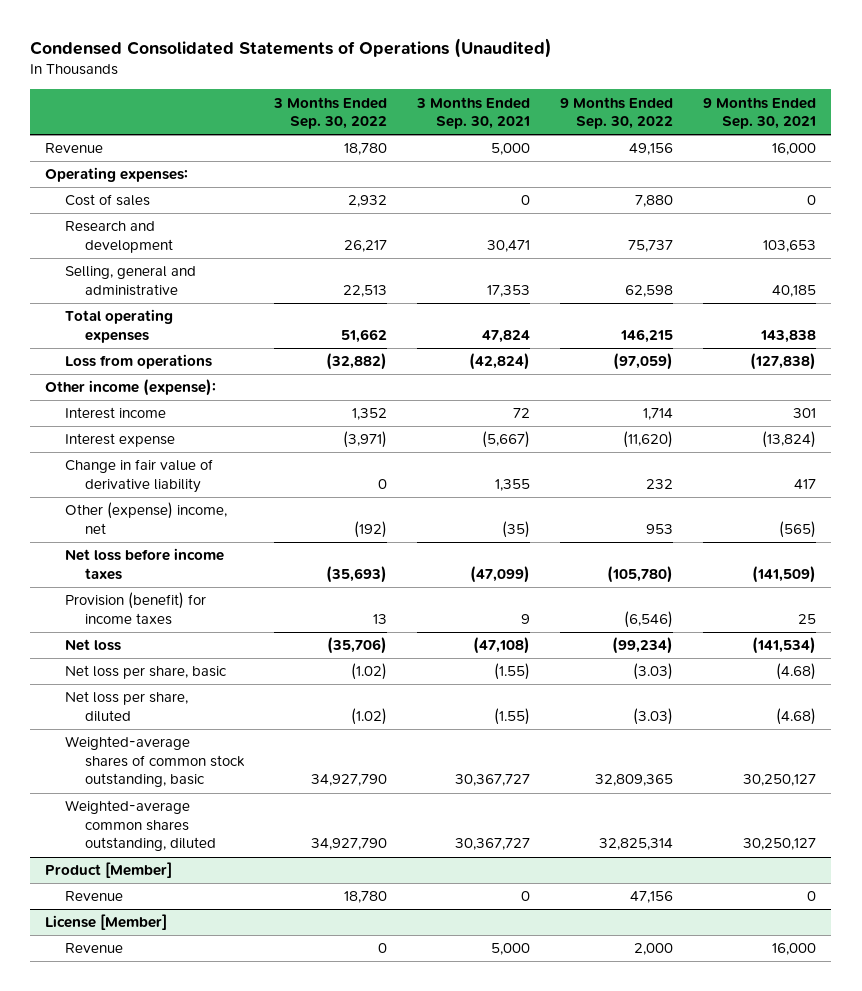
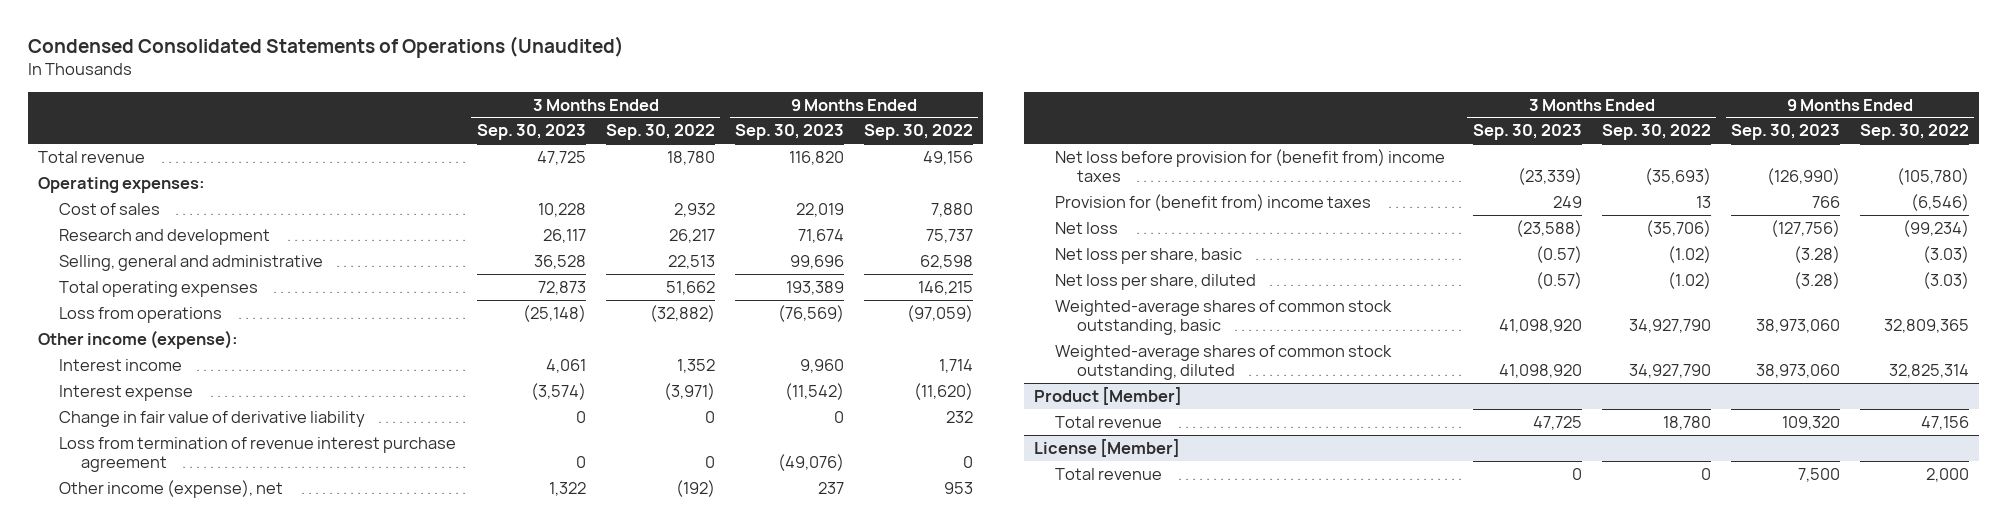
[416,96,531,130] 3 Months Ended Sep. 30, 2021 -> none
[703,96,817,130] 9 Months Ended Sep. 30, 2021 -> none
none -> [476,124,586,141] Sep. 30, 2023
none -> [734,124,844,141] Sep. 30, 2023
[45,143,104,154] Revenue -> [38,150,146,163] Total revenue
none -> [59,436,457,472] Loss from termination of revenue interest purchase agreement
[64,502,227,534] Other (expense) income, net -> [59,479,284,498] Other income (expense), net
[64,548,224,580] Net loss before income taxes -> [1055,148,1446,182] Net loss before provision for (benefit from) income taxes
[64,592,206,625] Provision (benefit) for income taxes -> [1055,193,1372,211] Provision for (benefit from) income taxes
[64,800,216,852] Weighted-average common shares outstanding, diluted -> [1055,344,1393,380] Weighted-average shares of common stock outstanding, diluted
[64,891,123,902] Revenue -> [1055,415,1163,428] Total revenue
[64,943,123,954] Revenue -> [1055,467,1163,480] Total revenue

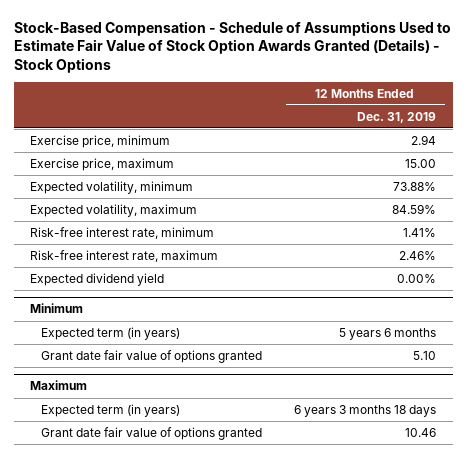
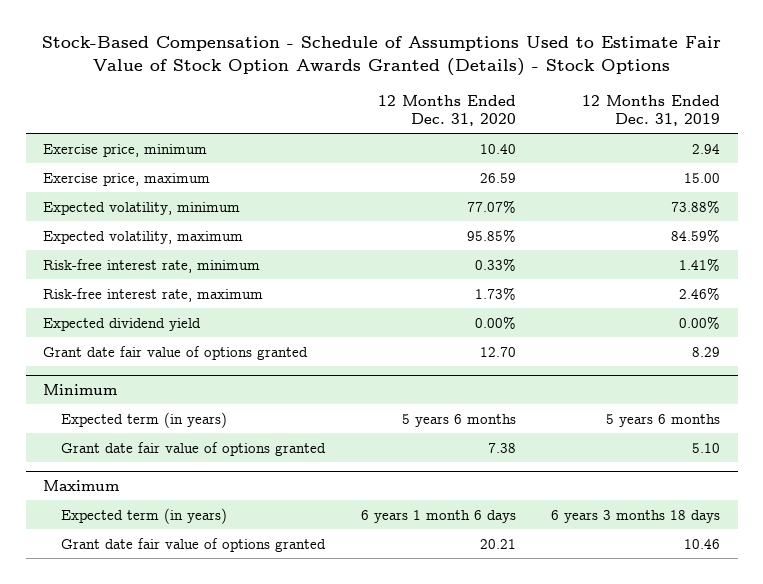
none -> [377,94,516,127] 12 Months Ended Dec. 31, 2020
none -> [43,345,309,360] Grant date fair value of options granted

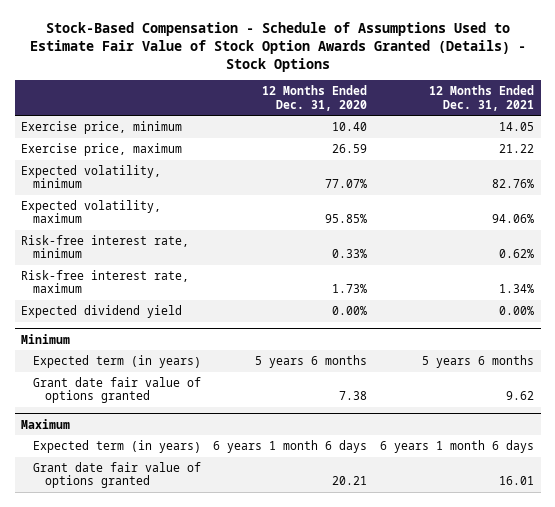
[582,94,721,127] 12 Months Ended Dec. 31, 2019 -> none
none -> [429,85,535,111] 12 Months Ended Dec. 31, 2021
[43,345,309,360] Grant date fair value of options granted -> none

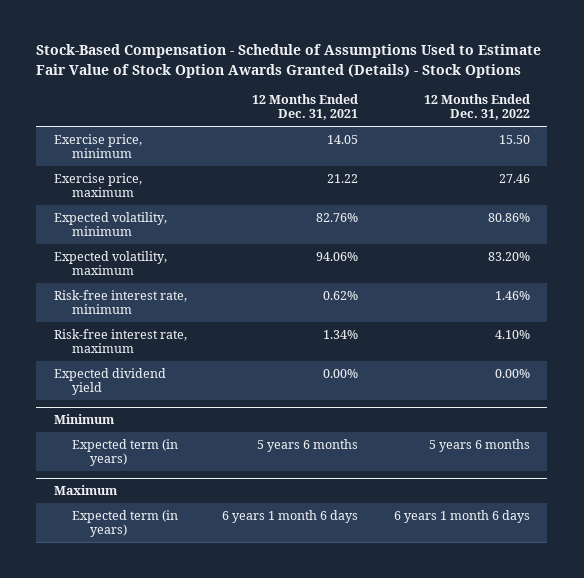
[262,85,368,111] 12 Months Ended Dec. 31, 2020 -> none
none -> [423,93,530,121] 12 Months Ended Dec. 31, 2022
[32,376,201,404] Grant date fair value of options granted -> none
[32,461,201,489] Grant date fair value of options granted -> none

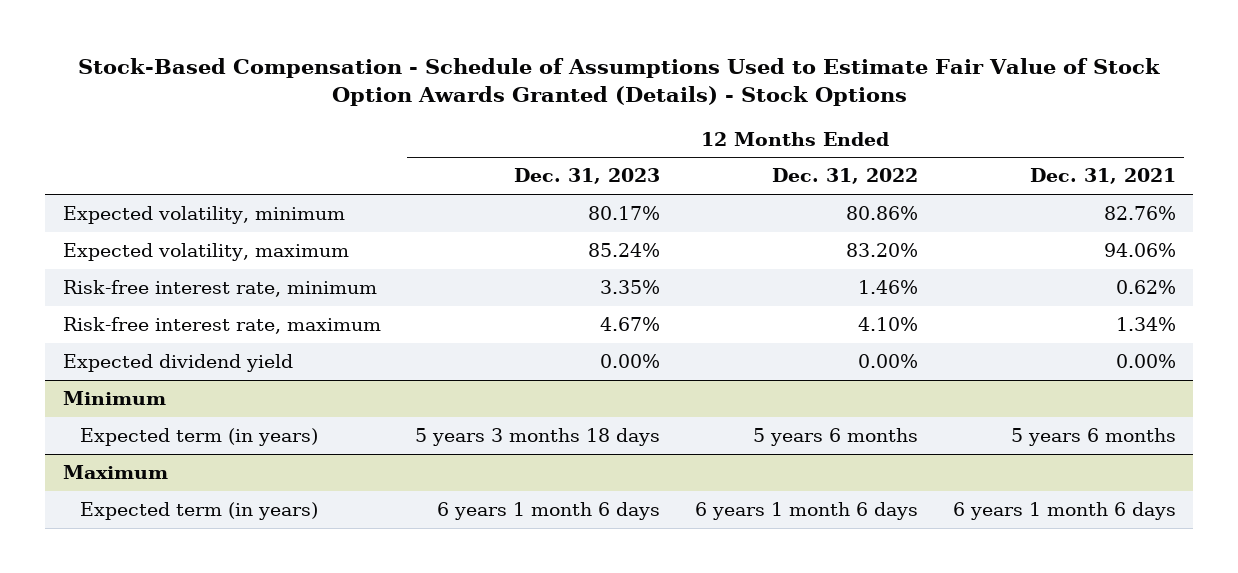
none -> [514,168,661,185] Dec. 31, 2023
[53,133,142,159] Exercise price, minimum -> none
[53,172,142,198] Exercise price, maximum -> none

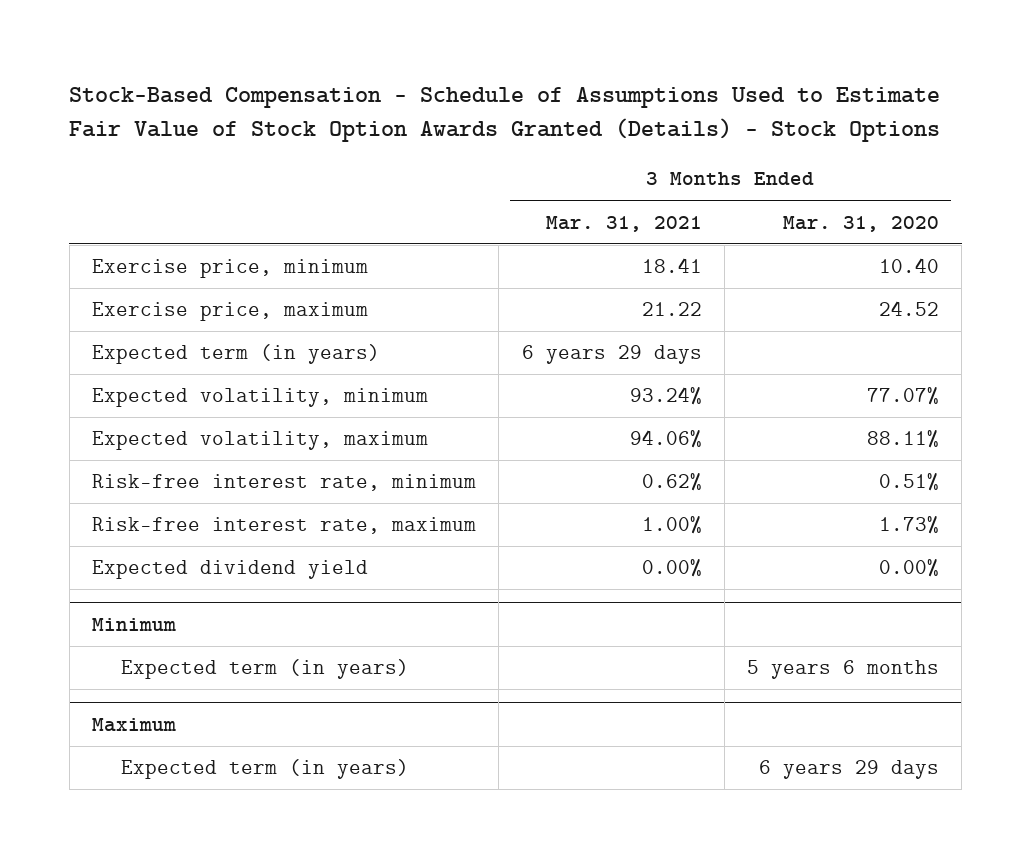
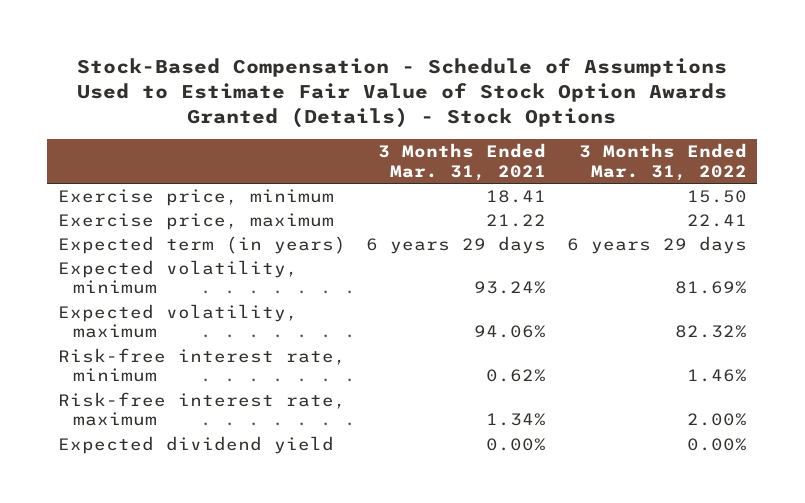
[783,215,940,232] Mar. 31, 2020 -> none
none -> [579,143,748,181] 3 Months Ended Mar. 31, 2022
[641,516,702,535] 1.00% -> [486,413,547,427] 1.34%
[92,617,177,631] Minimum -> none
[120,659,409,680] Expected term (in years) -> none
[92,717,177,732] Maximum -> none
[120,759,409,780] Expected term (in years) -> none

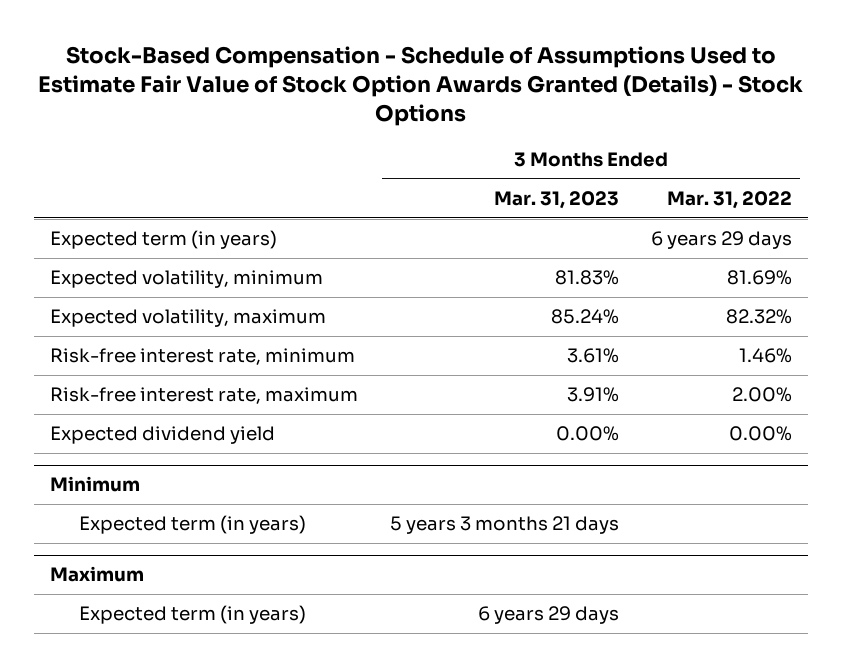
[378,143,547,181] 3 Months Ended Mar. 31, 2021 -> none
none -> [494,191,620,210] Mar. 31, 2023
[57,188,334,206] Exercise price, minimum -> none
[57,212,334,230] Exercise price, maximum -> none
none -> [50,476,141,493] Minimum
none -> [78,515,306,535] Expected term (in years)
none -> [50,566,145,583] Maximum
none -> [78,605,306,625] Expected term (in years)

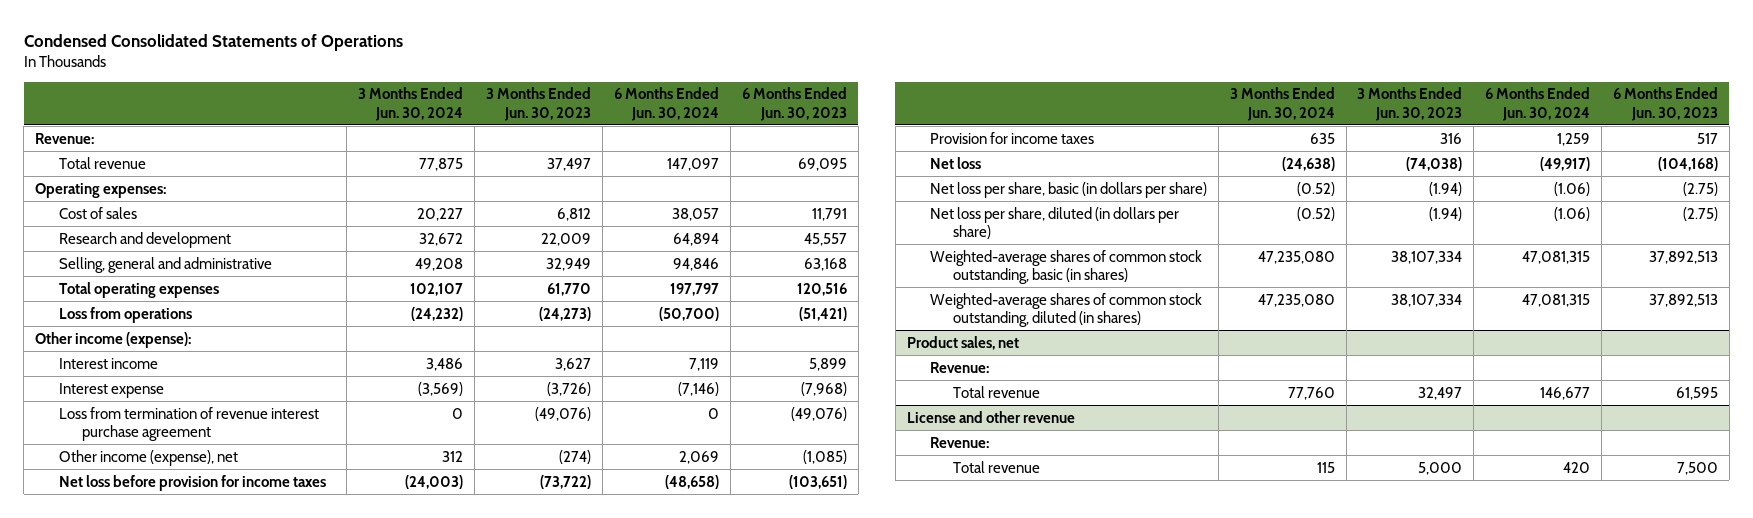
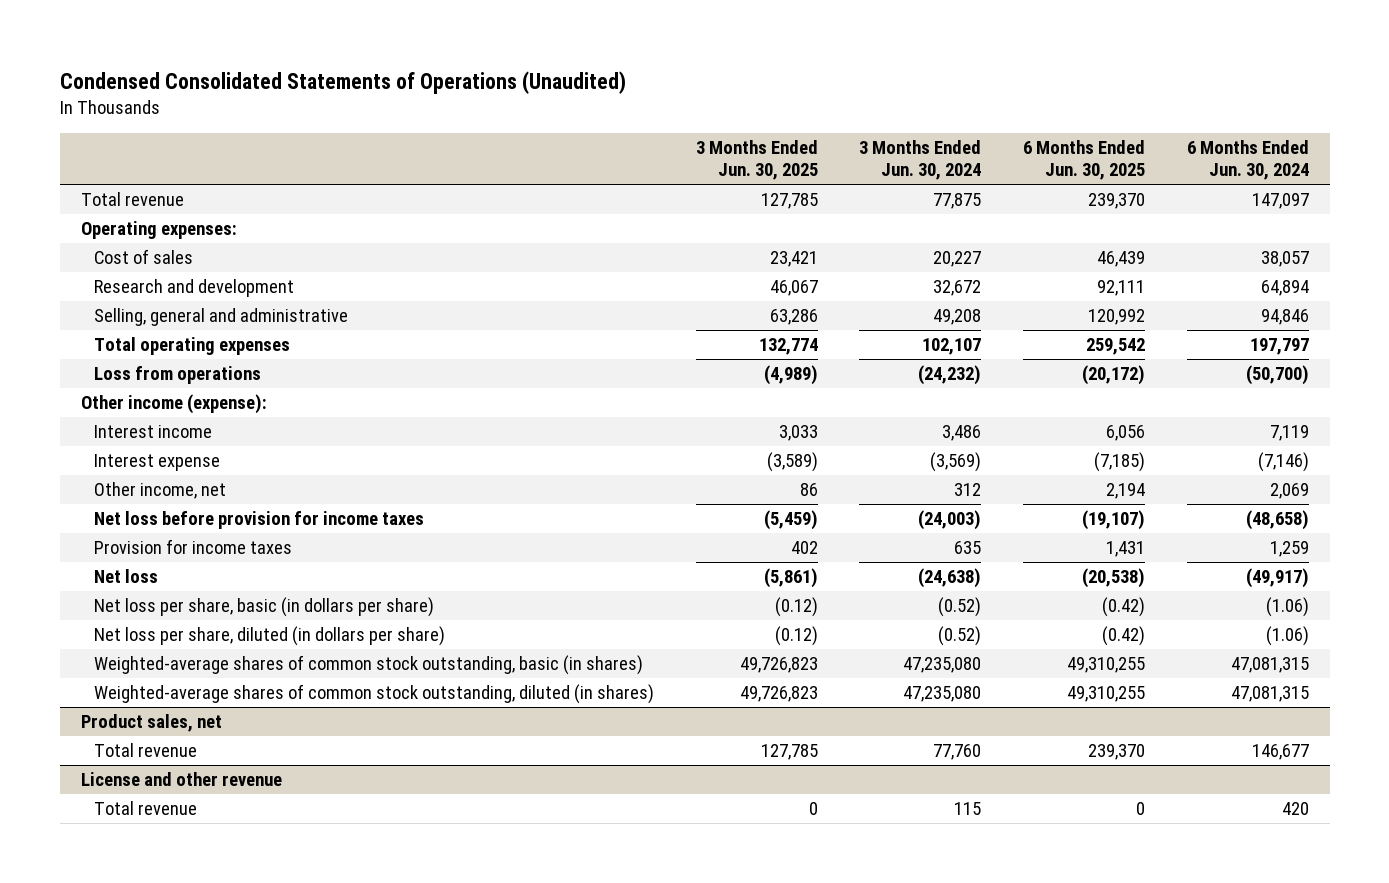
[23,33,403,51] Condensed Consolidated Statements of Operations -> [59,70,626,94] Condensed Consolidated Statements of Operations (Unaudited)
[486,87,592,121] 3 Months Ended Jun. 30, 2023 -> none
[741,87,847,121] 6 Months Ended Jun. 30, 2023 -> none
none -> [695,139,818,181] 3 Months Ended Jun. 30, 2025
none -> [1022,139,1145,181] 6 Months Ended Jun. 30, 2025
[35,132,95,144] Revenue: -> none
[58,406,319,442] Loss from termination of revenue interest purchase agreement -> none
[58,449,238,466] Other income (expense), net -> [93,482,226,500] Other income, net
[929,361,989,373] Revenue: -> none
[929,436,989,448] Revenue: -> none

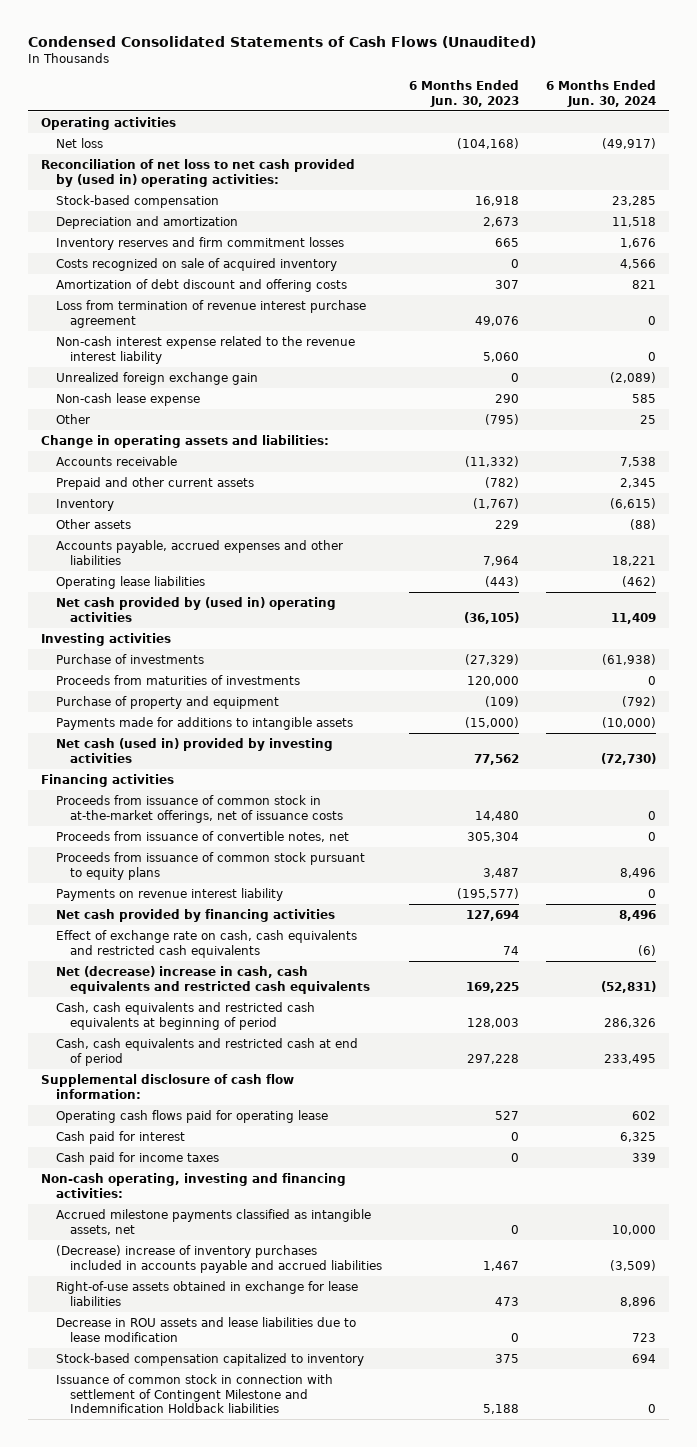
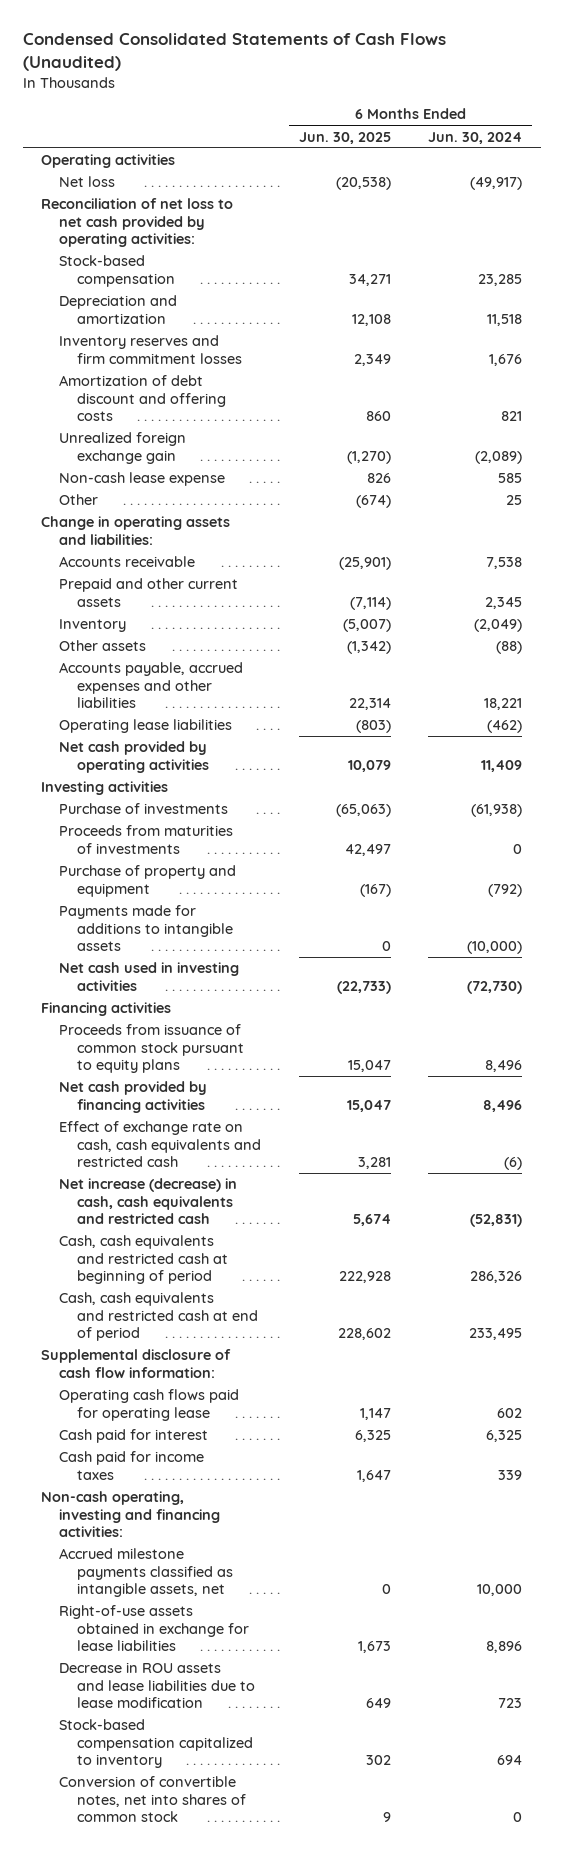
[409,80,520,107] 6 Months Ended Jun. 30, 2023 -> none
none -> [298,131,391,144] Jun. 30, 2025
[40,158,355,187] Reconciliation of net loss to net cash provided by (used in) operating activities: -> [41,198,234,248] Reconciliation of net loss to net cash provided by operating activities:
[55,257,337,271] Costs recognized on sale of acquired inventory -> none
[55,299,366,328] Loss from termination of revenue interest purchase agreement -> none
[55,335,355,364] Non-cash interest expense related to the revenue interest liability -> none
[609,497,656,509] (6,615) -> [474,619,523,633] (2,049)
[55,596,336,622] Net cash provided by (used in) operating activities -> [59,741,209,773] Net cash provided by operating activities
[55,737,333,763] Net cash (used in) provided by investing activities -> [59,962,240,991] Net cash used in investing activities
[55,794,344,823] Proceeds from issuance of common stock in at-the-market offerings, net of issuance costs -> none
[55,830,349,842] Proceeds from issuance of convertible notes, net -> none
[55,887,283,901] Payments on revenue interest liability -> none
[55,929,357,958] Effect of exchange rate on cash, cash equivalents and restricted cash equivalents -> [59,1121,261,1168] Effect of exchange rate on cash, cash equivalents and restricted cash
[55,965,371,994] Net (decrease) increase in cash, cash equivalents and restricted cash equivalents -> [59,1178,238,1225] Net increase (decrease) in cash, cash equivalents and restricted cash
[55,1001,315,1030] Cash, cash equivalents and restricted cash equivalents at beginning of period -> [59,1235,228,1285] Cash, cash equivalents and restricted cash at beginning of period
[55,1244,383,1273] (Decrease) increase of inventory purchases included in accounts payable and accrued liabilities -> none
[55,1373,333,1414] Issuance of common stock in connection with settlement of Contingent Milestone and Indemnification Holdback liabilities -> none
none -> [59,1776,246,1823] Conversion of convertible notes, net into shares of common stock

